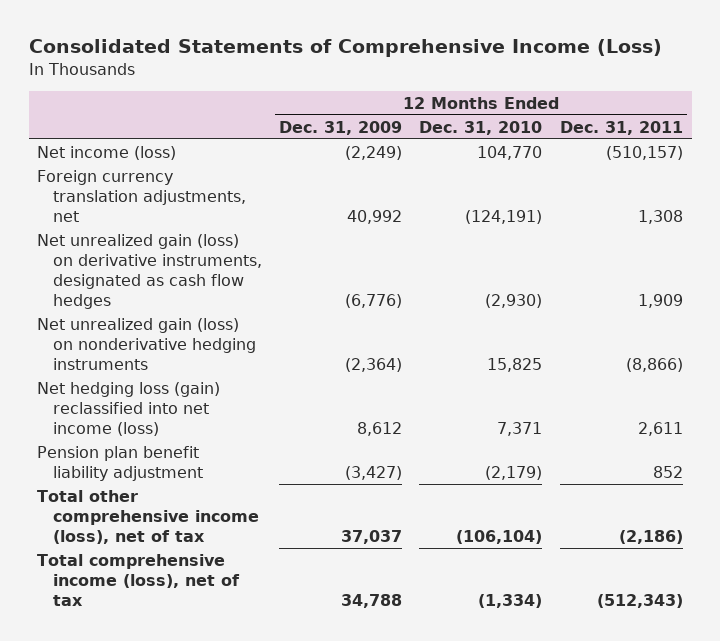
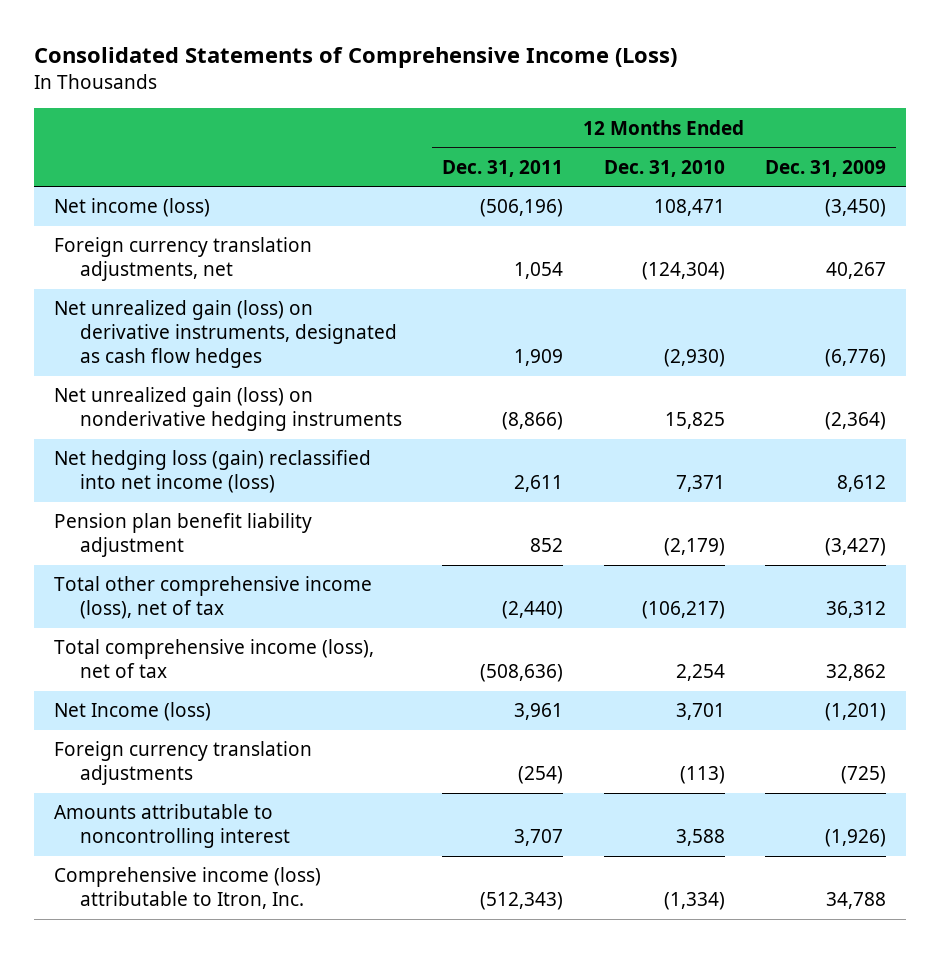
[345,145,403,160] (2,249) -> [824,199,886,218] (3,450)
[477,145,543,160] 104,770 -> [653,199,725,217] 108,471
[605,145,683,160] (510,157) -> [480,199,564,218] (506,196)
[347,209,403,224] 40,992 -> [825,262,886,280] 40,267
[465,209,543,224] (124,191) -> [641,262,725,281] (124,304)
[637,209,683,224] 1,308 -> [514,262,564,280] 1,054
[341,529,403,544] 37,037 -> [825,601,886,619] 36,312
[456,529,543,544] (106,104) -> [641,601,725,620] (106,217)
[618,529,683,544] (2,186) -> [502,601,564,620] (2,440)
[341,593,403,608] 34,788 -> [825,664,886,682] 32,862
[478,593,543,608] (1,334) -> [675,664,725,682] 2,254
[596,593,683,608] (512,343) -> [480,664,564,683] (508,636)
none -> [53,702,211,722] Net Income (loss)
none -> [53,741,312,786] Foreign currency translation adjustments
none -> [53,804,290,849] Amounts attributable to noncontrolling interest
none -> [53,867,321,910] Comprehensive income (loss) attributable to Itron, Inc.

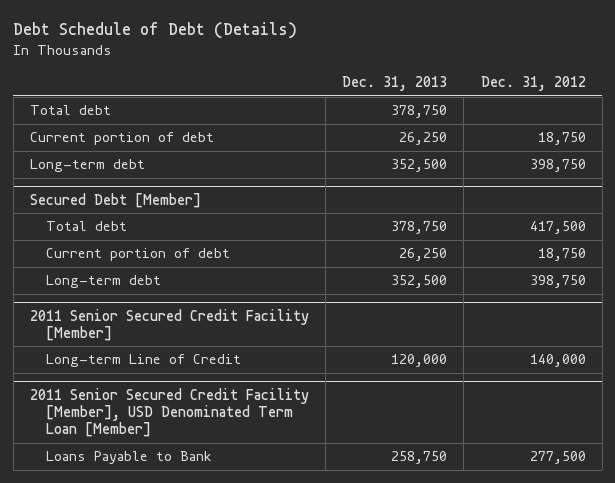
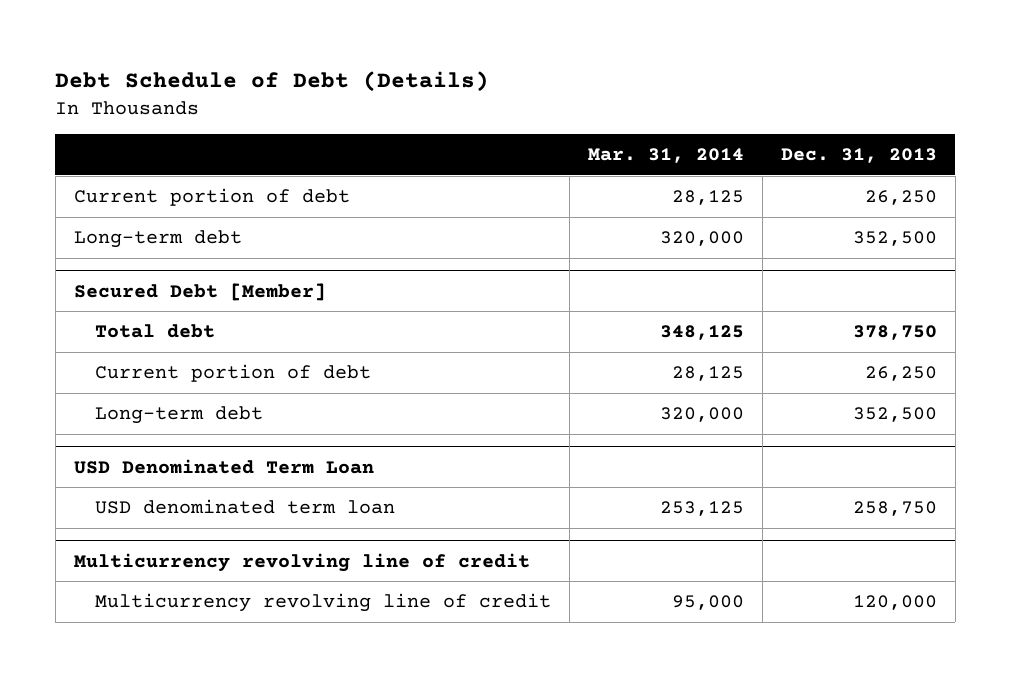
[480,76,586,92] Dec. 31, 2012 -> none
none -> [587,148,744,164] Mar. 31, 2014
[29,105,111,116] Total debt -> none
[29,308,309,342] 2011 Senior Secured Credit Facility [Member] -> none
[45,354,241,368] Long-term Line of Credit -> none
[29,387,309,438] 2011 Senior Secured Credit Facility [Member], USD Denominated Term Loan [Member] -> none
none -> [73,458,374,474] USD Denominated Term Loan
[45,451,212,465] Loans Payable to Bank -> [94,499,395,515] USD denominated term loan
none -> [73,552,530,572] Multicurrency revolving line of credit
none -> [94,593,551,613] Multicurrency revolving line of credit

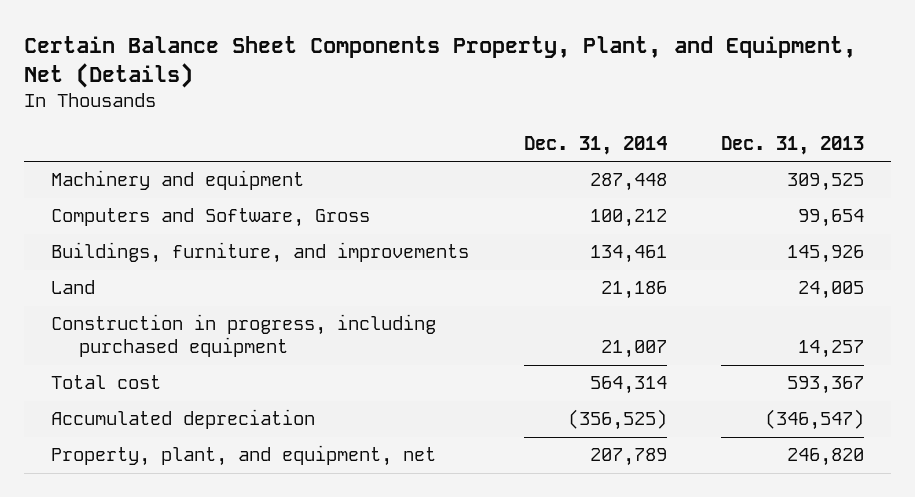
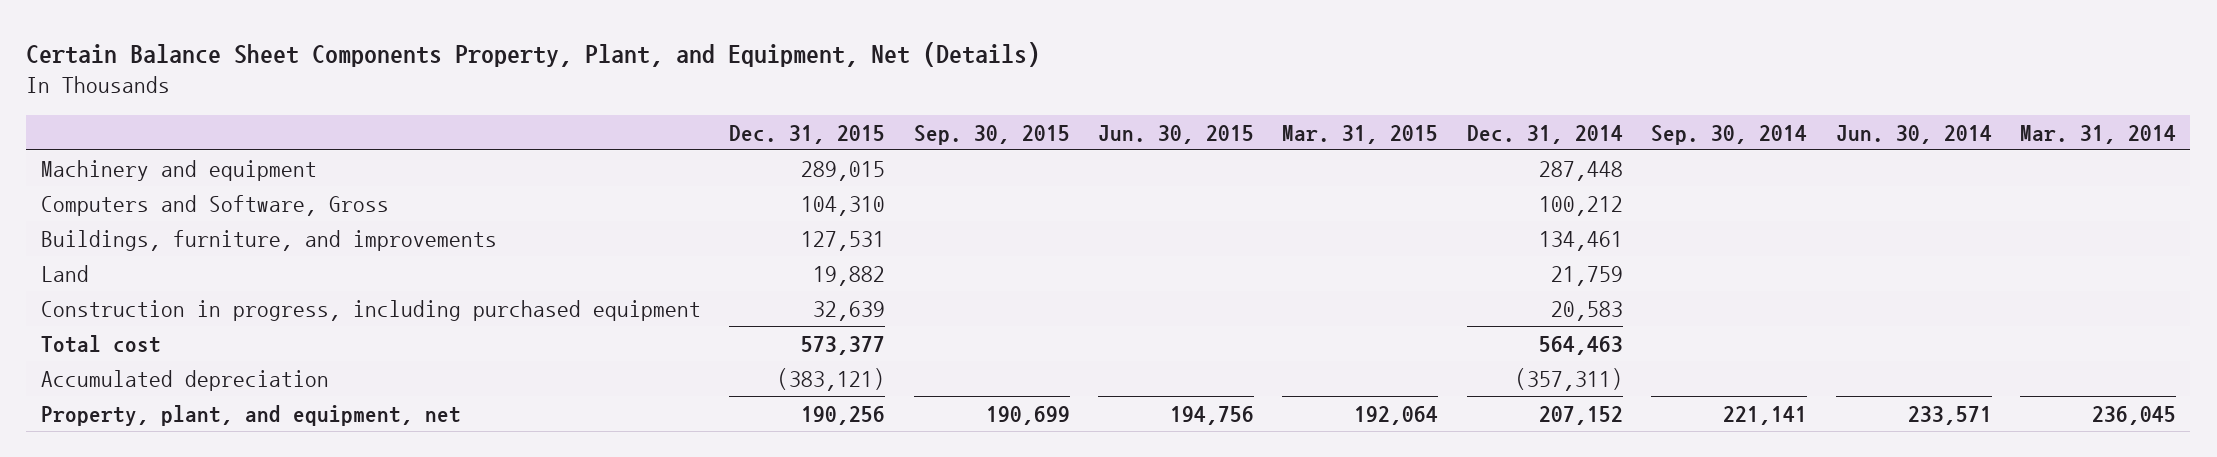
[720,135,864,155] Dec. 31, 2013 -> none
none -> [729,124,886,144] Dec. 31, 2015
none -> [913,124,1070,145] Sep. 30, 2015
none -> [1097,124,1254,144] Jun. 30, 2015
none -> [1282,124,1439,144] Mar. 31, 2015
none -> [1651,124,1808,145] Sep. 30, 2014
none -> [1835,124,1992,144] Jun. 30, 2014
none -> [2020,124,2177,144] Mar. 31, 2014
[600,281,667,300] 21,186 -> [1550,265,1623,286] 21,759
[600,340,667,359] 21,007 -> [1550,300,1623,321] 20,583
[589,376,667,395] 564,314 -> [1538,335,1623,355] 564,463
[567,409,667,431] (356,525) -> [1514,367,1623,391] (357,311)
[589,448,667,467] 207,789 -> [1538,405,1623,425] 207,152

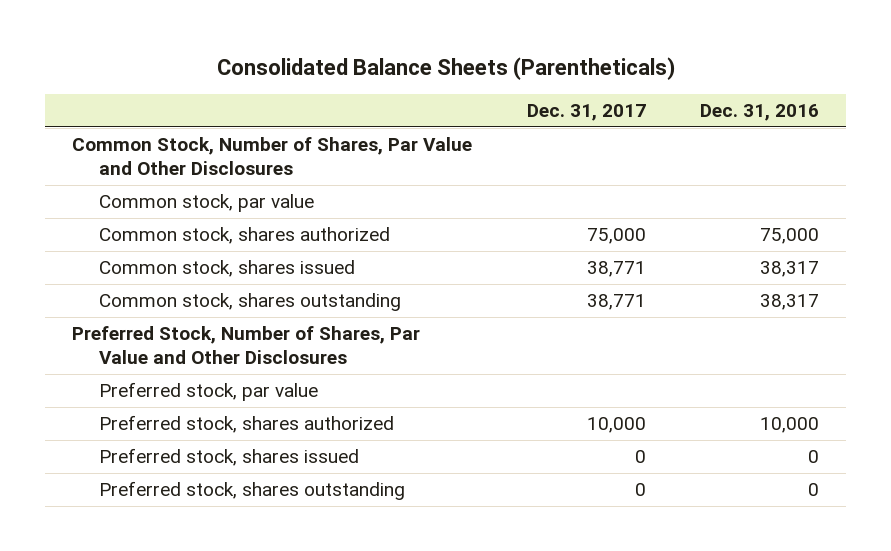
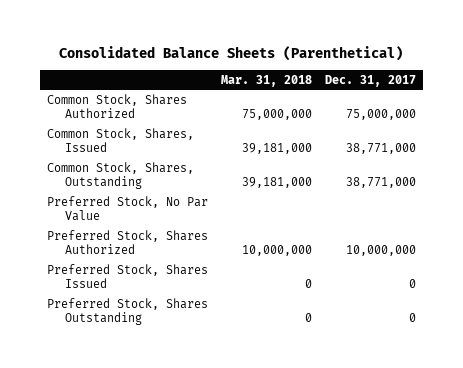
[216,56,675,80] Consolidated Balance Sheets (Parentheticals) -> [59,46,404,62] Consolidated Balance Sheets (Parenthetical)
[699,104,819,122] Dec. 31, 2016 -> none
none -> [220,74,312,87] Mar. 31, 2018
[72,137,473,176] Common Stock, Number of Shares, Par Value and Other Disclosures -> none
[98,194,314,213] Common stock, par value -> none
[72,326,421,365] Preferred Stock, Number of Shares, Par Value and Other Disclosures -> none
[98,227,390,245] Common stock, shares authorized -> [46,93,187,118] Common Stock, Shares Authorized
[586,228,646,245] 75,000 -> [346,108,417,120] 75,000,000
[98,260,355,278] Common stock, shares issued -> [46,127,194,152] Common Stock, Shares, Issued
[586,261,646,278] 38,771 -> [346,142,417,154] 38,771,000
[98,293,401,312] Common stock, shares outstanding -> [46,161,194,189] Common Stock, Shares, Outstanding
[586,294,646,311] 38,771 -> [346,176,417,188] 38,771,000
[98,382,318,402] Preferred stock, par value -> [46,195,208,221] Preferred Stock, No Par Value
[98,415,394,434] Preferred stock, shares authorized -> [46,229,208,254] Preferred Stock, Shares Authorized
[586,417,646,434] 10,000 -> [346,244,417,256] 10,000,000
[98,448,359,467] Preferred stock, shares issued -> [46,263,208,288] Preferred Stock, Shares Issued
[98,481,405,501] Preferred stock, shares outstanding -> [46,297,208,325] Preferred Stock, Shares Outstanding

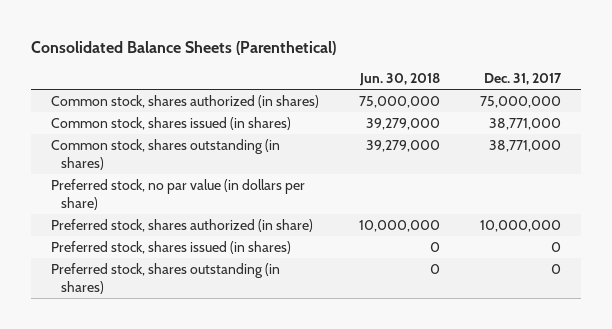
[220,74,312,87] Mar. 31, 2018 -> none
none -> [358,72,440,86] Jun. 30, 2018
[46,93,187,118] Common Stock, Shares Authorized -> [50,95,319,109] Common stock, shares authorized (in shares)
[46,127,194,152] Common Stock, Shares, Issued -> [50,117,291,131] Common stock, shares issued (in shares)
[46,161,194,189] Common Stock, Shares, Outstanding -> [50,139,280,170] Common stock, shares outstanding (in shares)
[46,195,208,221] Preferred Stock, No Par Value -> [50,179,305,210] Preferred stock, no par value (in dollars per share)
[46,229,208,254] Preferred Stock, Shares Authorized -> [50,219,313,233] Preferred stock, shares authorized (in share)
[46,263,208,288] Preferred Stock, Shares Issued -> [50,241,291,255] Preferred stock, shares issued (in shares)
[46,297,208,325] Preferred Stock, Shares Outstanding -> [50,263,280,294] Preferred stock, shares outstanding (in shares)

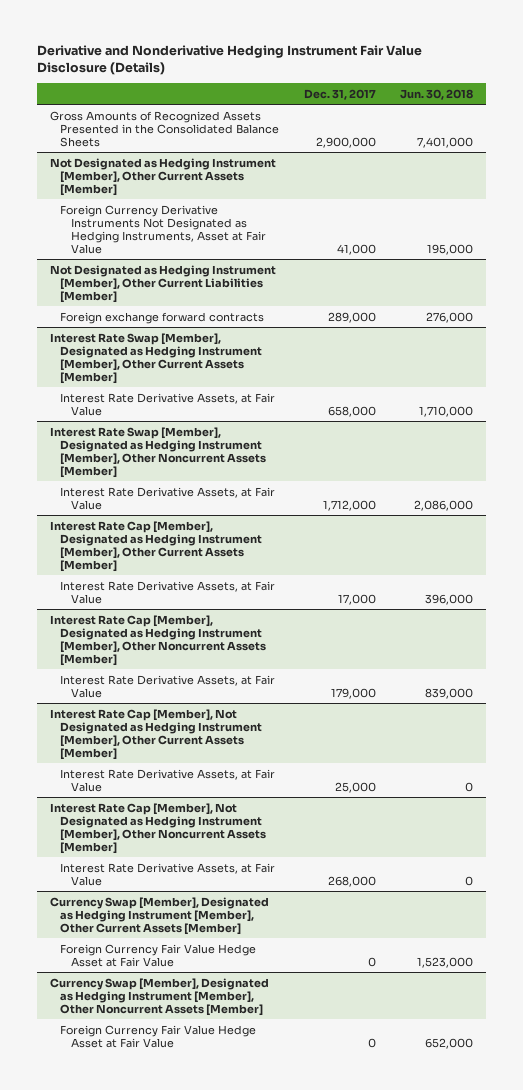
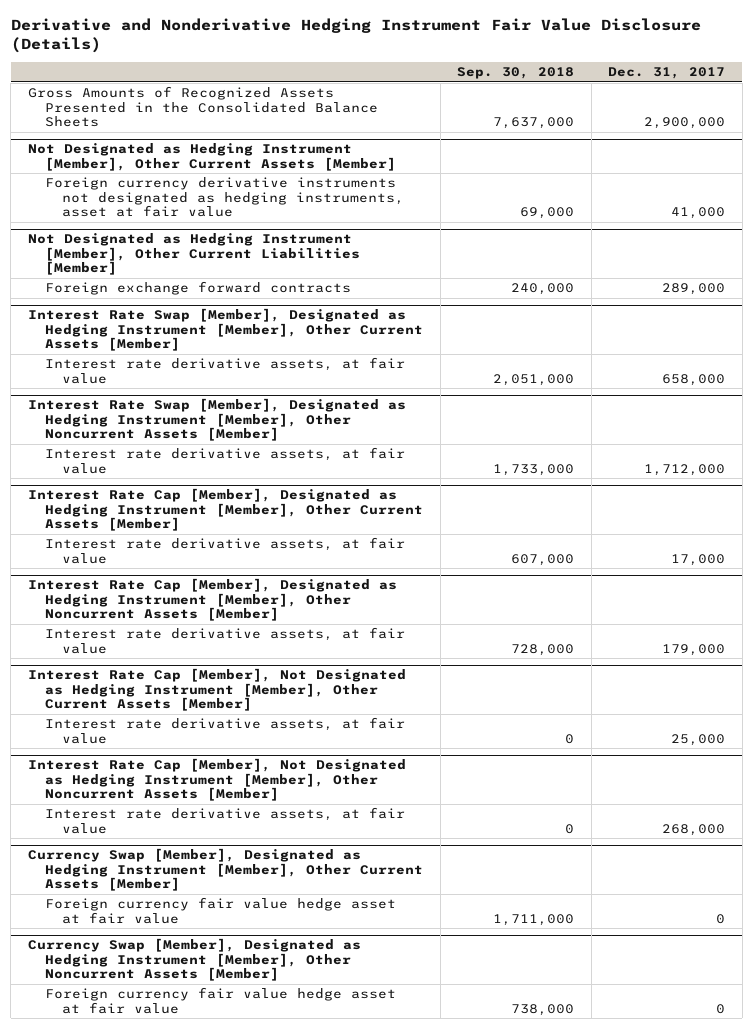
[400,88,474,100] Jun. 30, 2018 -> none
none -> [457,67,575,80] Sep. 30, 2018
[60,204,267,254] Foreign Currency Derivative Instruments Not Designated as Hedging Instruments, Asset at Fair Value -> [45,177,405,218] Foreign currency derivative instruments not designated as hedging instruments, asset at fair value
[60,392,276,416] Interest Rate Derivative Assets, at Fair Value -> [45,357,406,384] Interest rate derivative assets, at fair value
[60,486,276,510] Interest Rate Derivative Assets, at Fair Value -> [45,447,406,474] Interest rate derivative assets, at fair value
[60,580,276,604] Interest Rate Derivative Assets, at Fair Value -> [45,537,406,564] Interest rate derivative assets, at fair value
[60,674,276,698] Interest Rate Derivative Assets, at Fair Value -> [45,627,406,654] Interest rate derivative assets, at fair value
[60,768,276,792] Interest Rate Derivative Assets, at Fair Value -> [45,717,406,744] Interest rate derivative assets, at fair value
[60,862,276,886] Interest Rate Derivative Assets, at Fair Value -> [45,807,406,834] Interest rate derivative assets, at fair value
[60,943,257,967] Foreign Currency Fair Value Hedge Asset at Fair Value -> [45,897,397,924] Foreign currency fair value hedge asset at fair value
[60,1024,257,1048] Foreign Currency Fair Value Hedge Asset at Fair Value -> [45,987,397,1014] Foreign currency fair value hedge asset at fair value

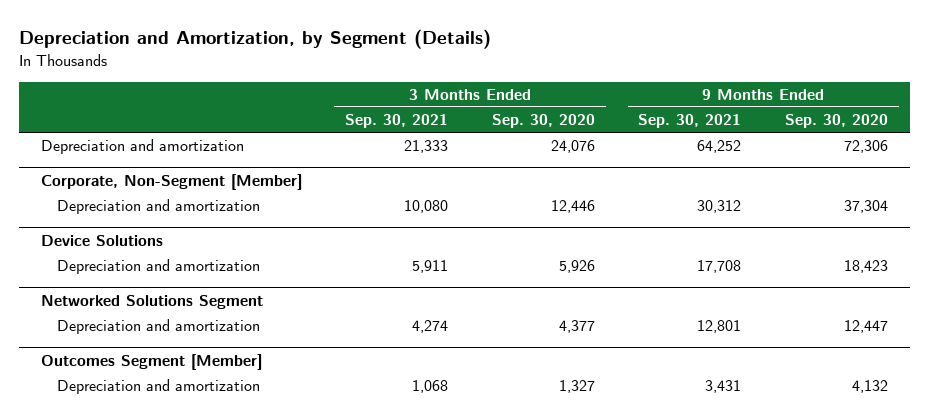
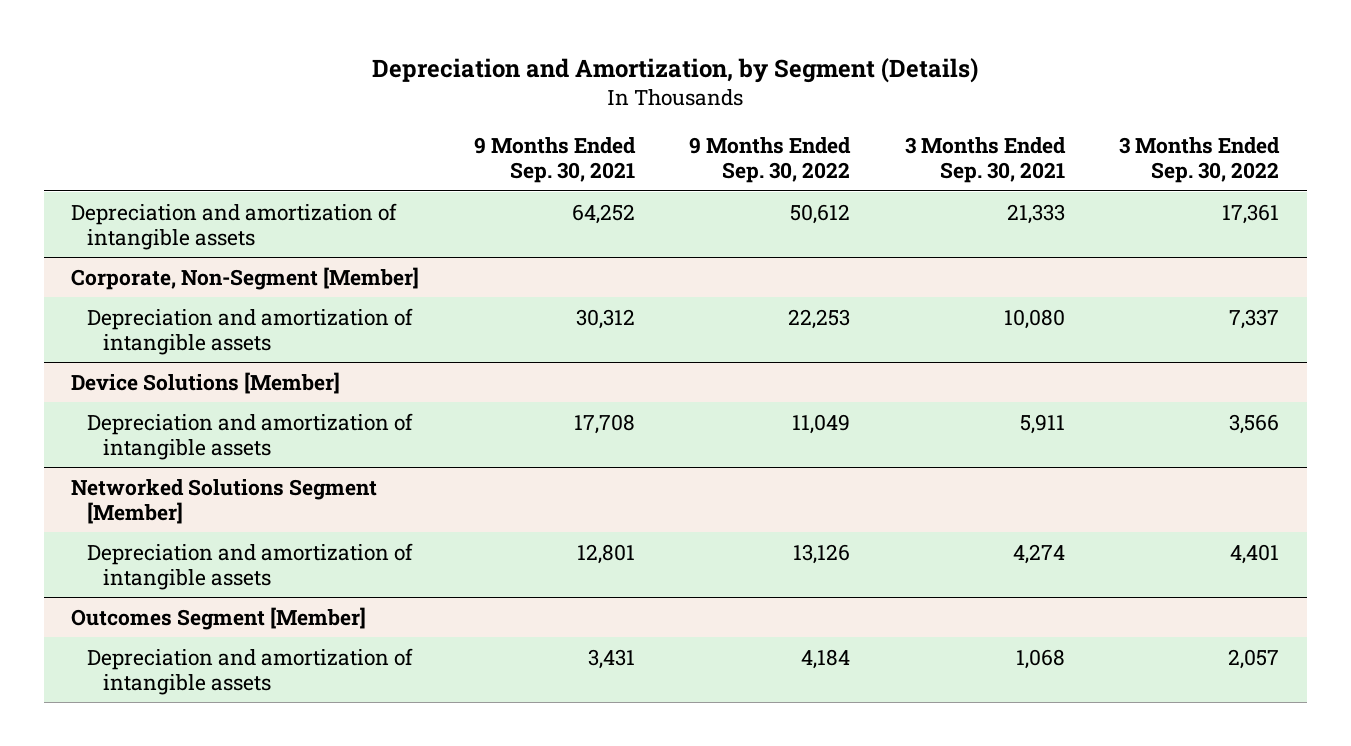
[491,114,595,129] Sep. 30, 2020 -> none
[784,114,888,129] Sep. 30, 2020 -> none
none -> [689,136,852,184] 9 Months Ended Sep. 30, 2022
none -> [1119,136,1281,184] 3 Months Ended Sep. 30, 2022
[40,139,244,155] Depreciation and amortization -> [71,202,398,250] Depreciation and amortization of intangible assets
[56,199,260,215] Depreciation and amortization -> [87,307,414,355] Depreciation and amortization of intangible assets
[40,234,163,246] Device Solutions -> [71,371,341,394] Device Solutions [Member]
[56,259,260,275] Depreciation and amortization -> [87,412,414,460] Depreciation and amortization of intangible assets
[40,294,263,309] Networked Solutions Segment -> [71,478,378,524] Networked Solutions Segment [Member]
[56,319,260,335] Depreciation and amortization -> [87,542,414,590] Depreciation and amortization of intangible assets
[56,379,260,395] Depreciation and amortization -> [87,647,414,695] Depreciation and amortization of intangible assets

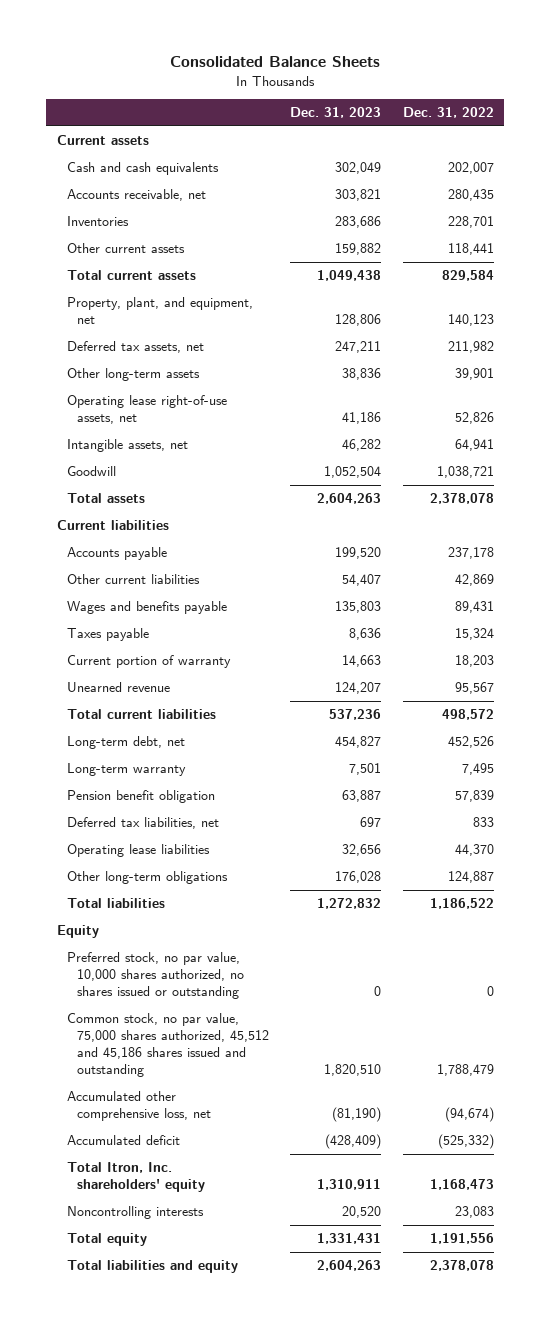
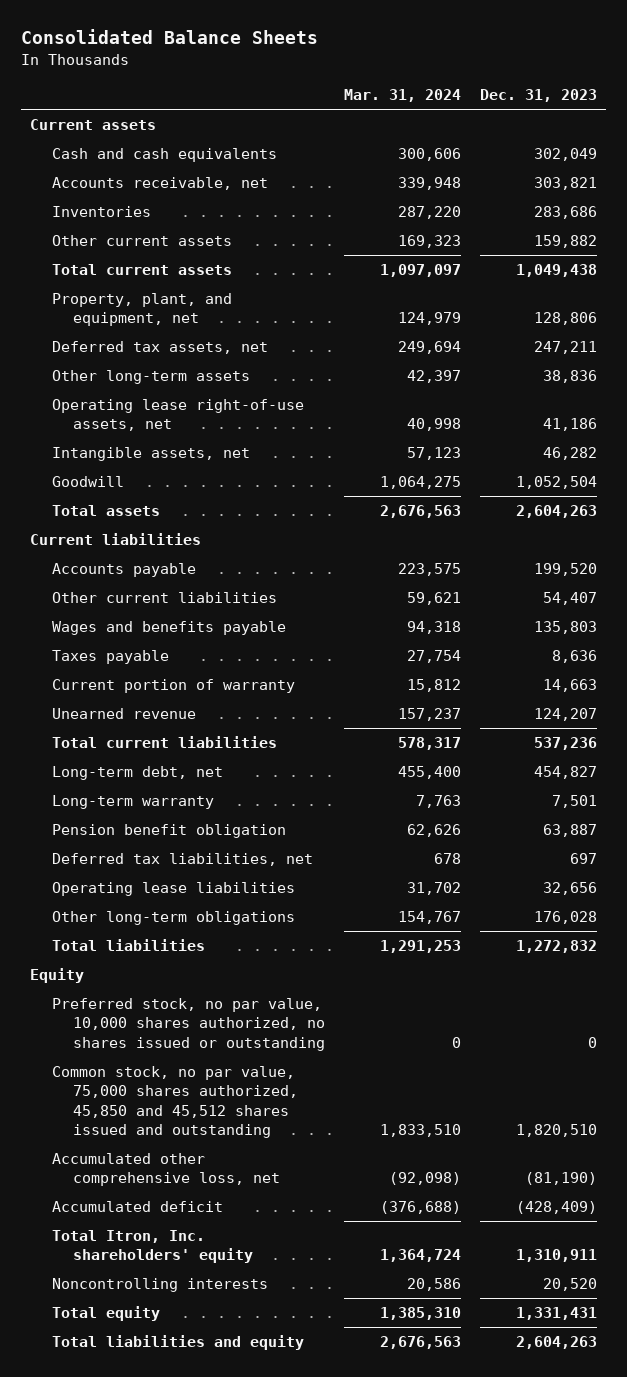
[402,107,494,119] Dec. 31, 2022 -> none
none -> [343,89,461,103] Mar. 31, 2024
[66,1013,270,1078] Common stock, no par value, 75,000 shares authorized, 45,512 and 45,186 shares issued and outstanding -> [51,1066,299,1138] Common stock, no par value, 75,000 shares authorized, 45,850 and 45,512 shares issued and outstanding

